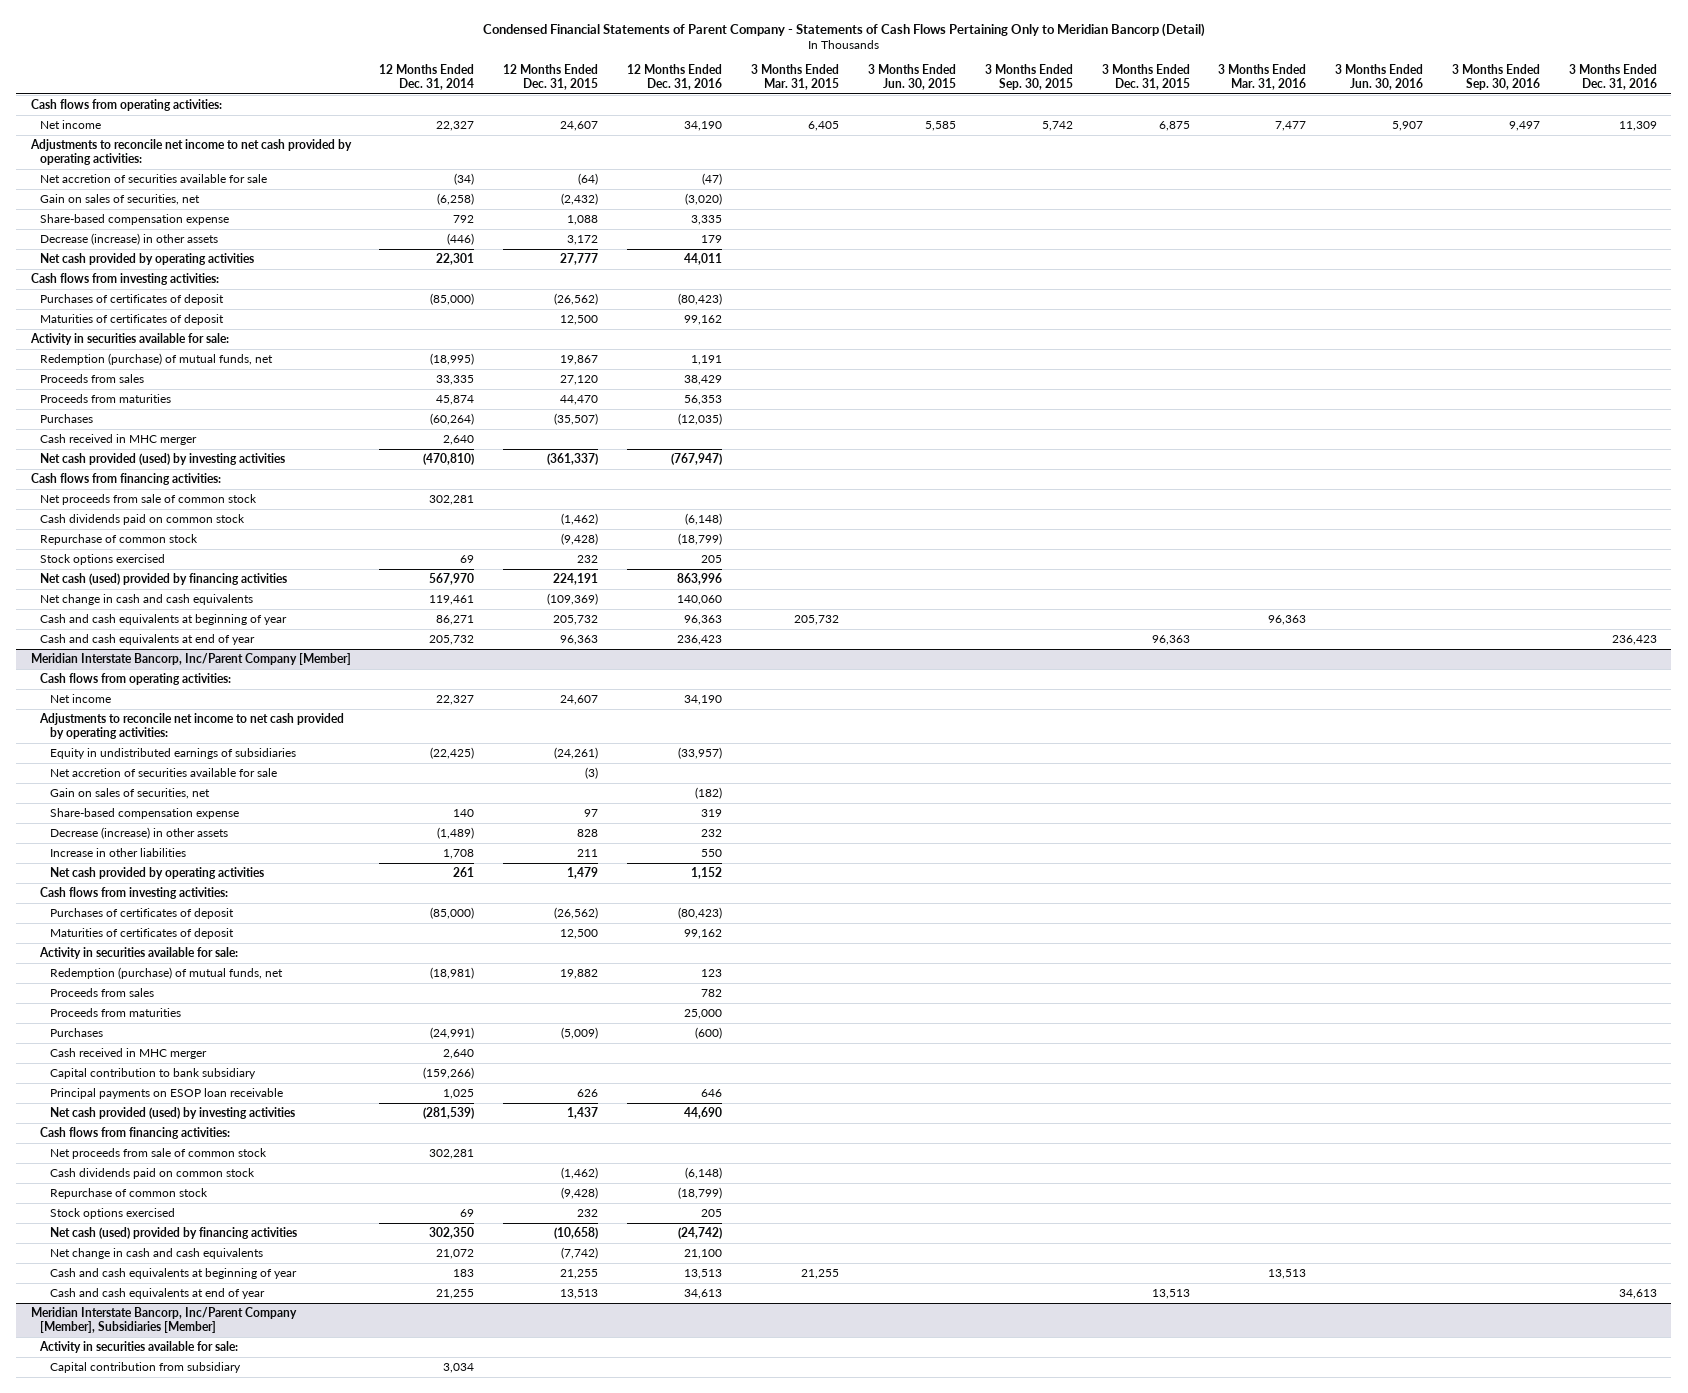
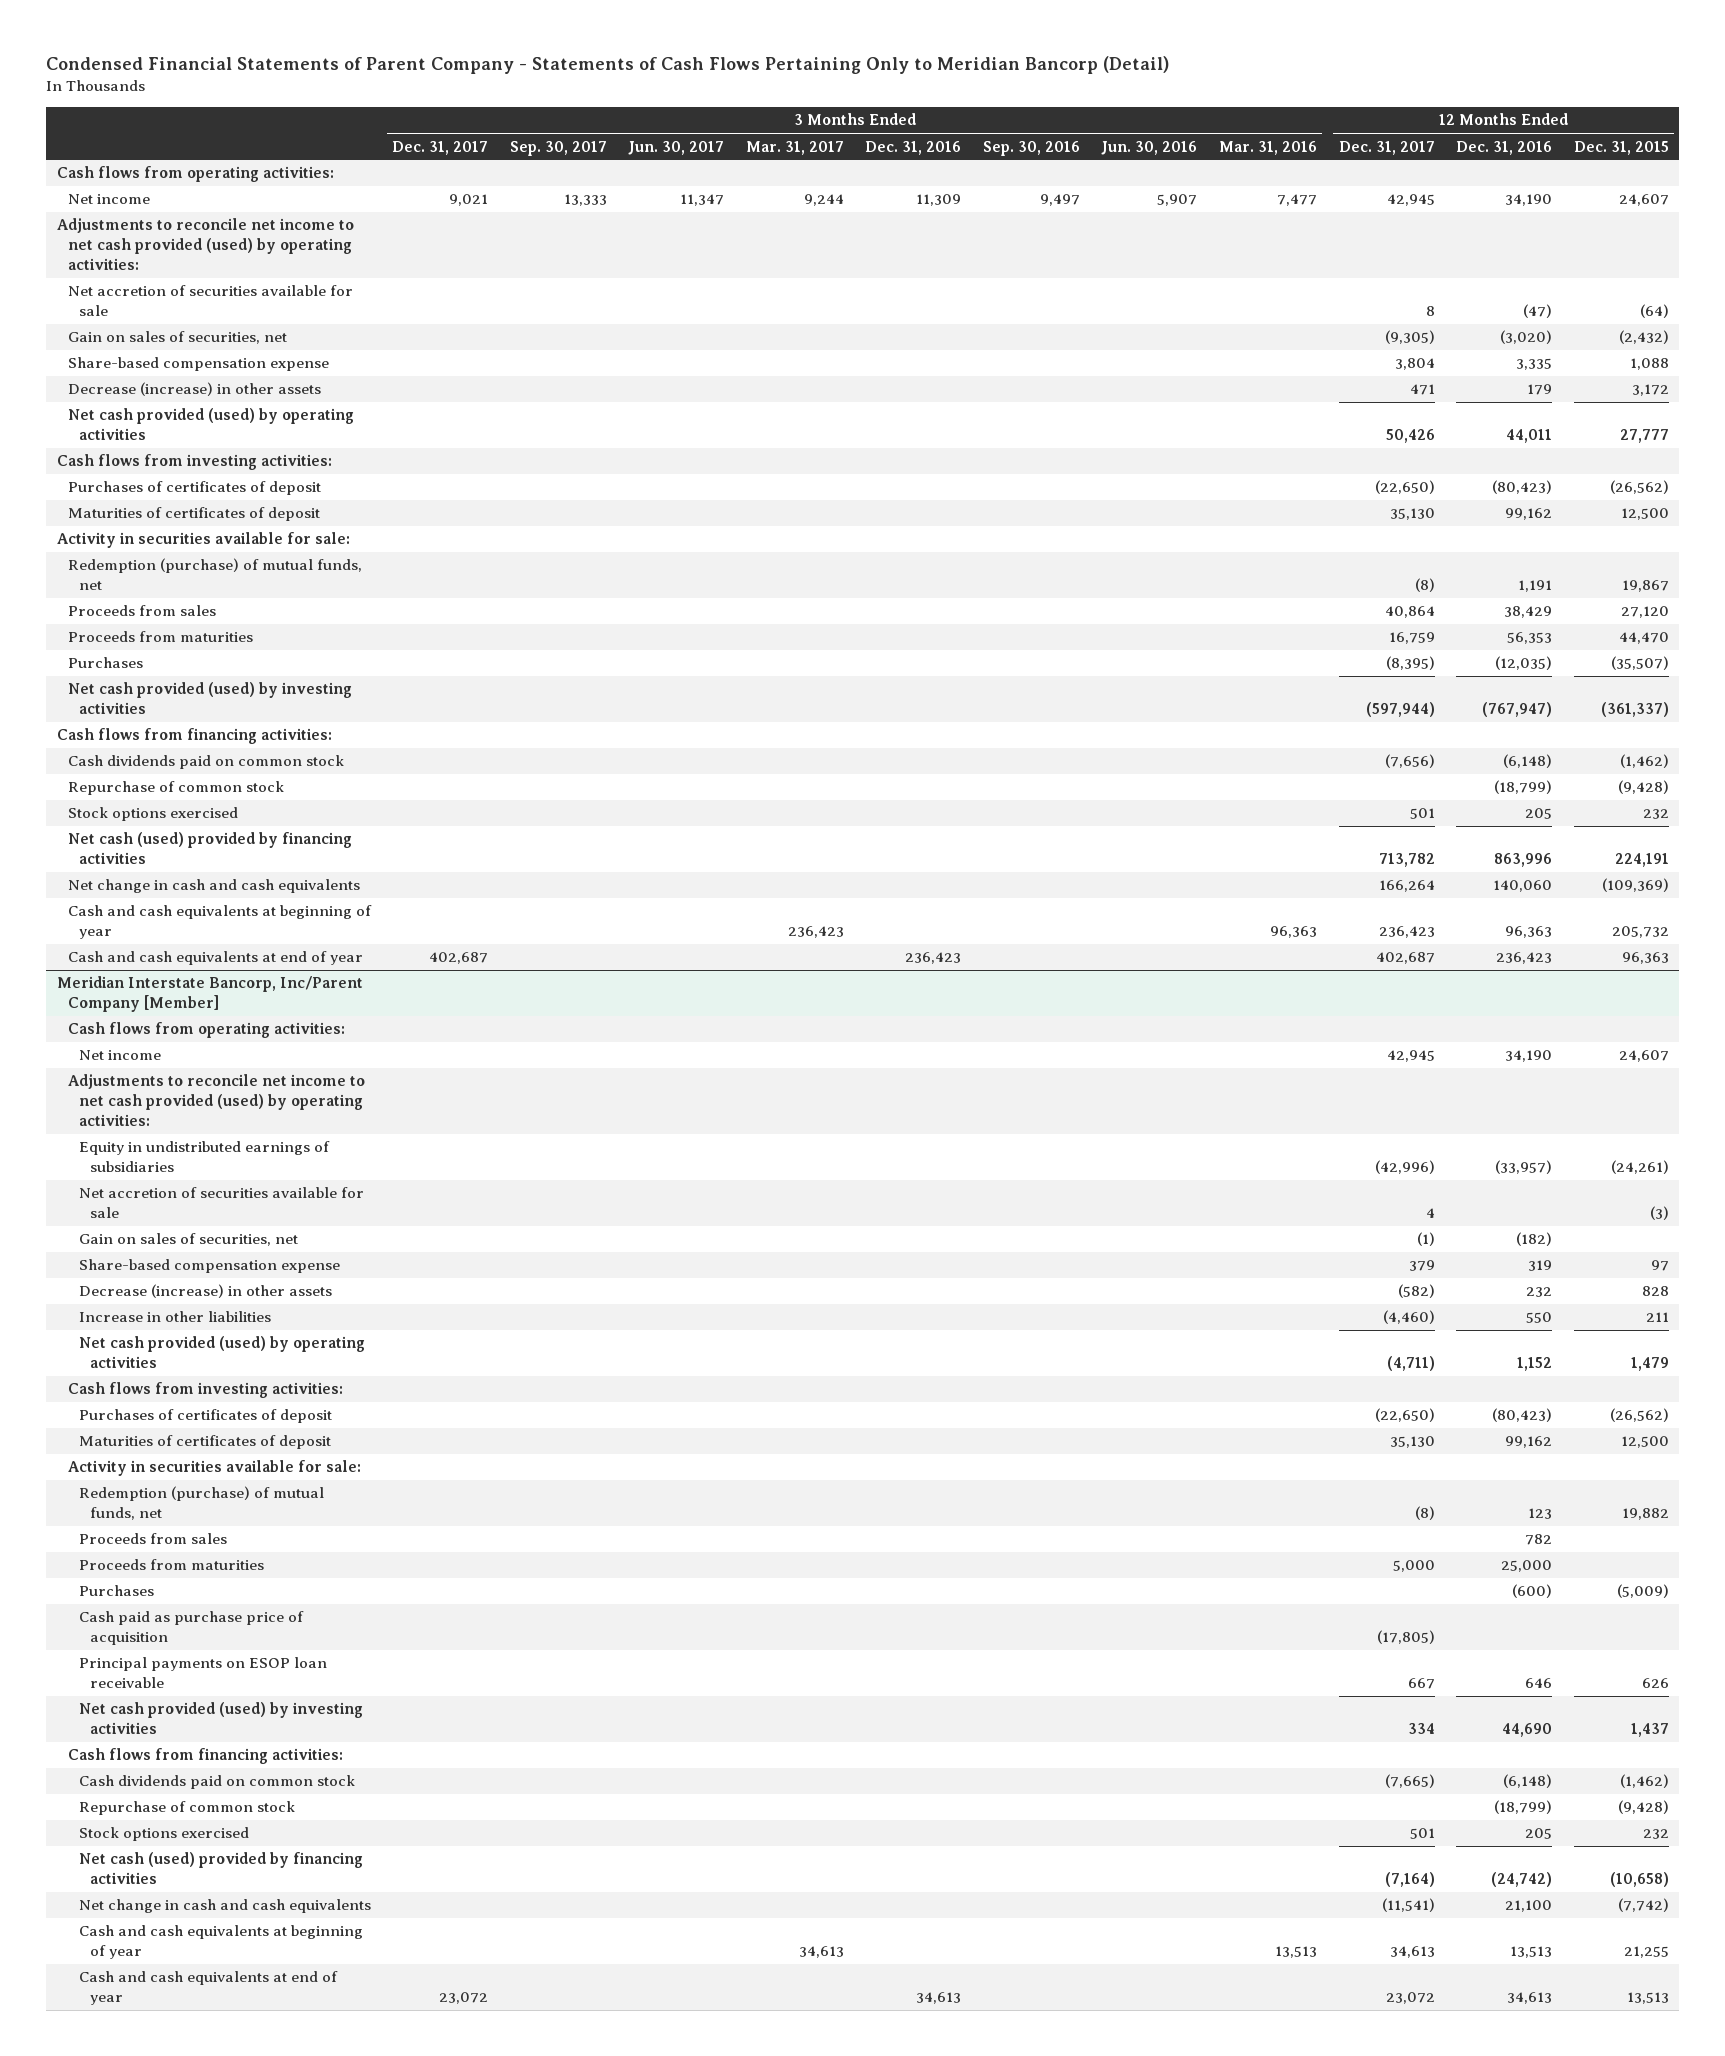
[379,63,475,90] 12 Months Ended Dec. 31, 2014 -> none
[750,63,839,90] 3 Months Ended Mar. 31, 2015 -> none
[867,63,956,90] 3 Months Ended Jun. 30, 2015 -> none
[984,63,1073,90] 3 Months Ended Sep. 30, 2015 -> none
[1101,63,1190,90] 3 Months Ended Dec. 31, 2015 -> none
none -> [392,140,489,155] Dec. 31, 2017
none -> [509,140,607,156] Sep. 30, 2017
none -> [628,140,725,155] Jun. 30, 2017
none -> [745,140,844,155] Mar. 31, 2017
none -> [1338,140,1435,155] Dec. 31, 2017
[29,138,352,165] Adjustments to reconcile net income to net cash provided by operating activities: -> [56,218,354,270] Adjustments to reconcile net income to net cash provided (used) by operating activities:
[40,252,255,265] Net cash provided by operating activities -> [67,408,354,441] Net cash provided (used) by operating activities
[40,433,198,445] Cash received in MHC merger -> none
[40,493,258,505] Net proceeds from sale of common stock -> none
[39,712,345,739] Adjustments to reconcile net income to net cash provided by operating activities: -> [67,1074,365,1126] Adjustments to reconcile net income to net cash provided (used) by operating activities:
[49,866,264,879] Net cash provided by operating activities -> [78,1336,365,1369] Net cash provided (used) by operating activities
[49,1047,207,1059] Cash received in MHC merger -> none
[49,1067,256,1079] Capital contribution to bank subsidiary -> [78,1611,304,1646] Cash paid as purchase price of acquisition
[49,1147,267,1159] Net proceeds from sale of common stock -> none
[30,1306,297,1333] Meridian Interstate Bancorp, Inc/Parent Company [Member], Subsidiaries [Member] -> none
[39,1340,239,1353] Activity in securities available for sale: -> none
[49,1361,241,1373] Capital contribution from subsidiary -> none

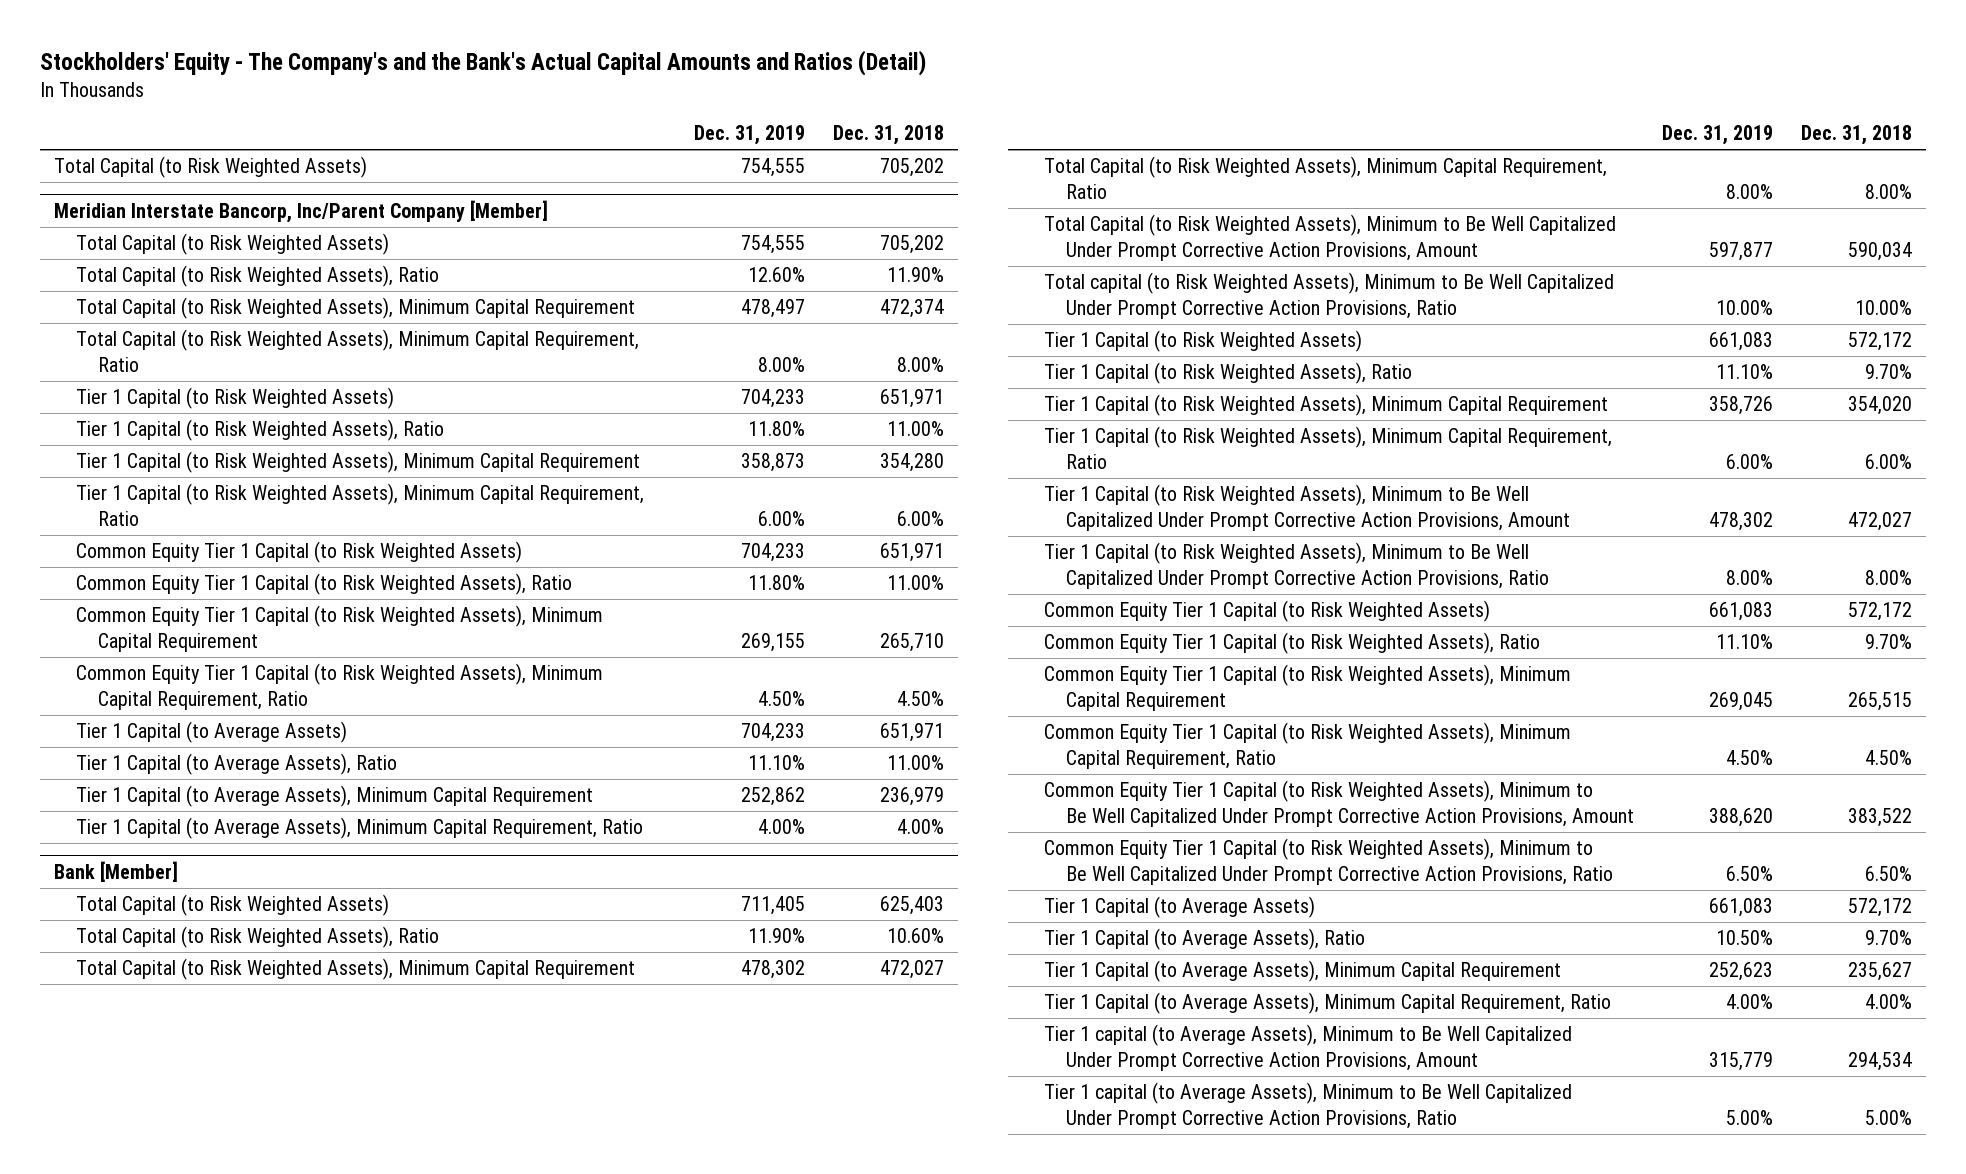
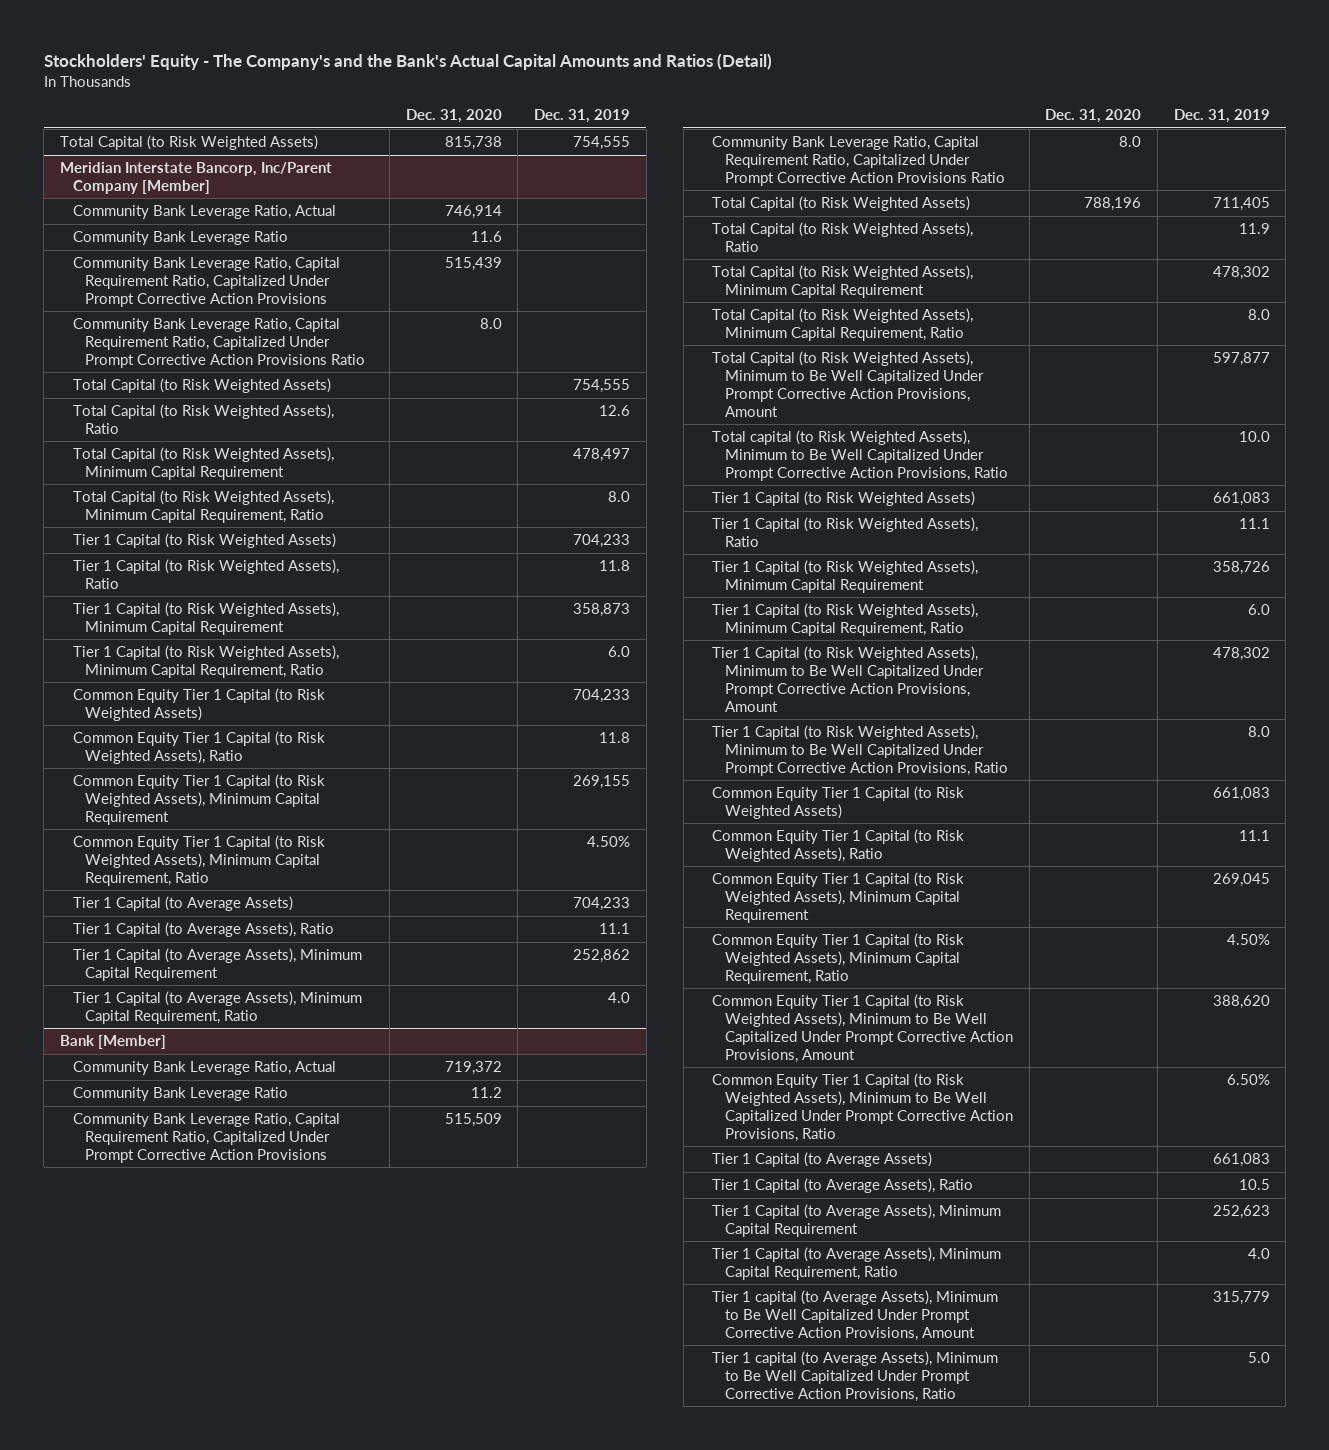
[832,125,944,146] Dec. 31, 2018 -> none
none -> [405,109,502,124] Dec. 31, 2020
none -> [72,205,336,220] Community Bank Leverage Ratio, Actual
none -> [72,231,288,246] Community Bank Leverage Ratio
none -> [72,257,340,307] Community Bank Leverage Ratio, Capital Requirement Ratio, Capitalized Under Prompt Corrective Action Provisions
none -> [72,318,366,368] Community Bank Leverage Ratio, Capital Requirement Ratio, Capitalized Under Prompt Corrective Action Provisions Ratio
[747,267,805,283] 12.60% -> [598,405,630,417] 12.6
[757,356,805,372] 8.00% -> [607,491,630,503] 8.0
[747,421,805,437] 11.80% -> [598,560,630,572] 11.8
[757,510,805,526] 6.00% -> [607,646,630,658] 6.0
[747,575,805,591] 11.80% -> [598,732,630,744] 11.8
[747,755,805,771] 11.10% -> [598,923,630,935] 11.1
[757,819,805,835] 4.00% -> [607,992,630,1004] 4.0
none -> [72,1061,336,1076] Community Bank Leverage Ratio, Actual
none -> [72,1087,288,1102] Community Bank Leverage Ratio
none -> [72,1113,340,1163] Community Bank Leverage Ratio, Capital Requirement Ratio, Capitalized Under Prompt Corrective Action Provisions
none -> [712,136,1006,186] Community Bank Leverage Ratio, Capital Requirement Ratio, Capitalized Under Prompt Corrective Action Provisions Ratio
[747,928,805,944] 11.90% -> [1238,223,1270,235] 11.9
[1725,183,1773,199] 8.00% -> [1247,309,1270,321] 8.0
[1715,299,1773,315] 10.00% -> [1238,431,1270,443] 10.0
[1715,364,1773,380] 11.10% -> [1238,518,1270,530] 11.1
[1725,453,1773,469] 6.00% -> [1247,604,1270,616] 6.0
[1725,569,1773,585] 8.00% -> [1247,726,1270,738] 8.0
[1715,634,1773,650] 11.10% -> [1238,830,1270,842] 11.1
[1715,930,1773,946] 10.50% -> [1238,1179,1270,1191] 10.5
[1725,994,1773,1010] 4.00% -> [1247,1248,1270,1260] 4.0
[1725,1109,1773,1125] 5.00% -> [1247,1352,1270,1364] 5.0

